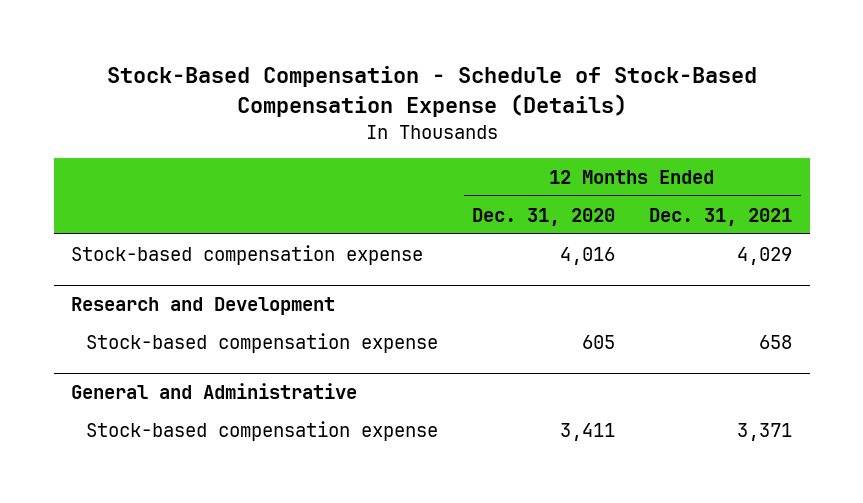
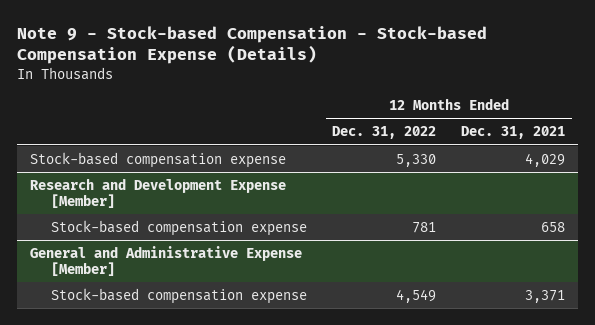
[106,66,757,117] Stock-Based Compensation - Schedule of Stock-Based Compensation Expense (Details) -> [17,25,488,65] Note 9 - Stock-based Compensation - Stock-based Compensation Expense (Details)
[472,207,616,226] Dec. 31, 2020 -> none
none -> [332,126,437,140] Dec. 31, 2022
[70,296,335,315] Research and Development -> [29,177,286,208] Research and Development Expense [Member]
[70,382,357,399] General and Administrative -> [29,245,302,276] General and Administrative Expense [Member]

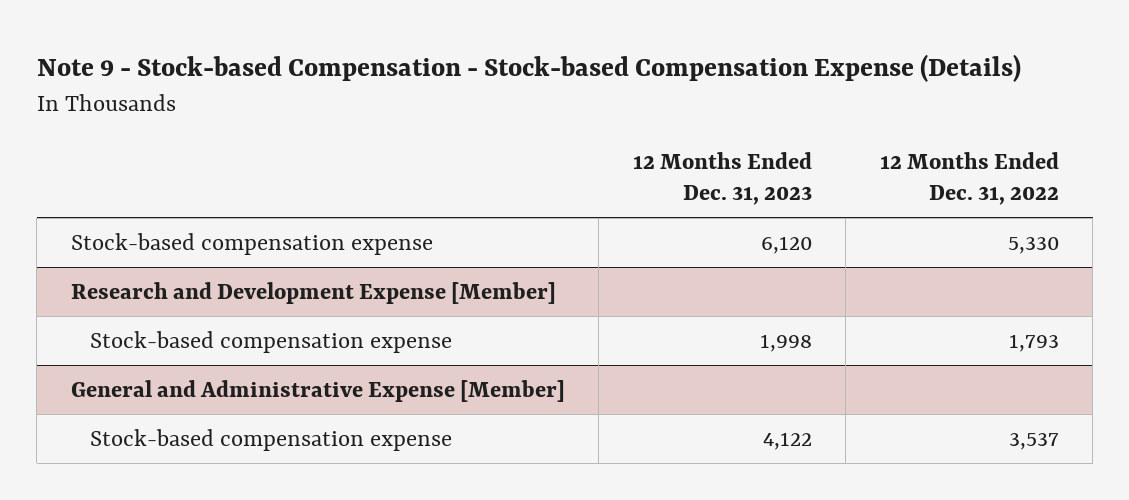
[461,126,566,140] Dec. 31, 2021 -> none
none -> [632,151,812,206] 12 Months Ended Dec. 31, 2023
[412,221,437,233] 781 -> [1008,333,1059,352] 1,793
[396,288,437,303] 4,549 -> [1008,432,1059,450] 3,537

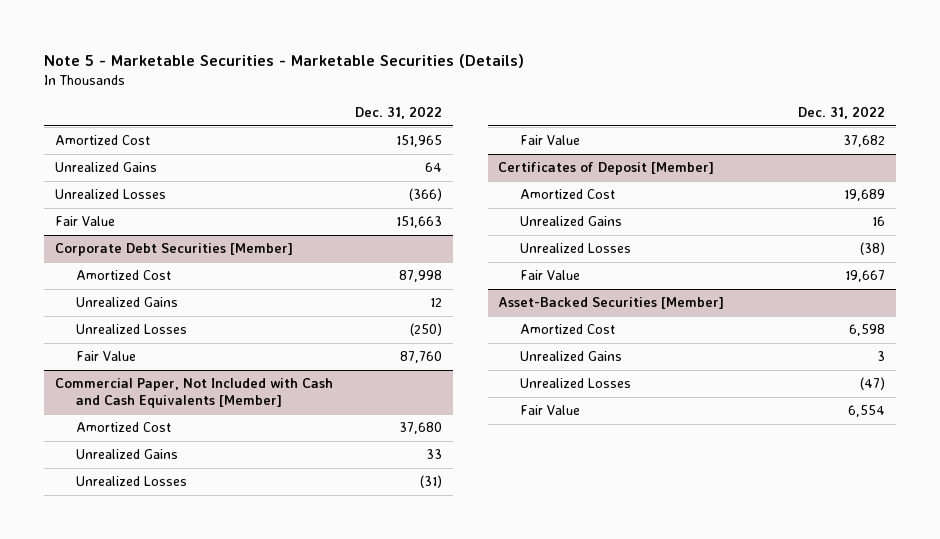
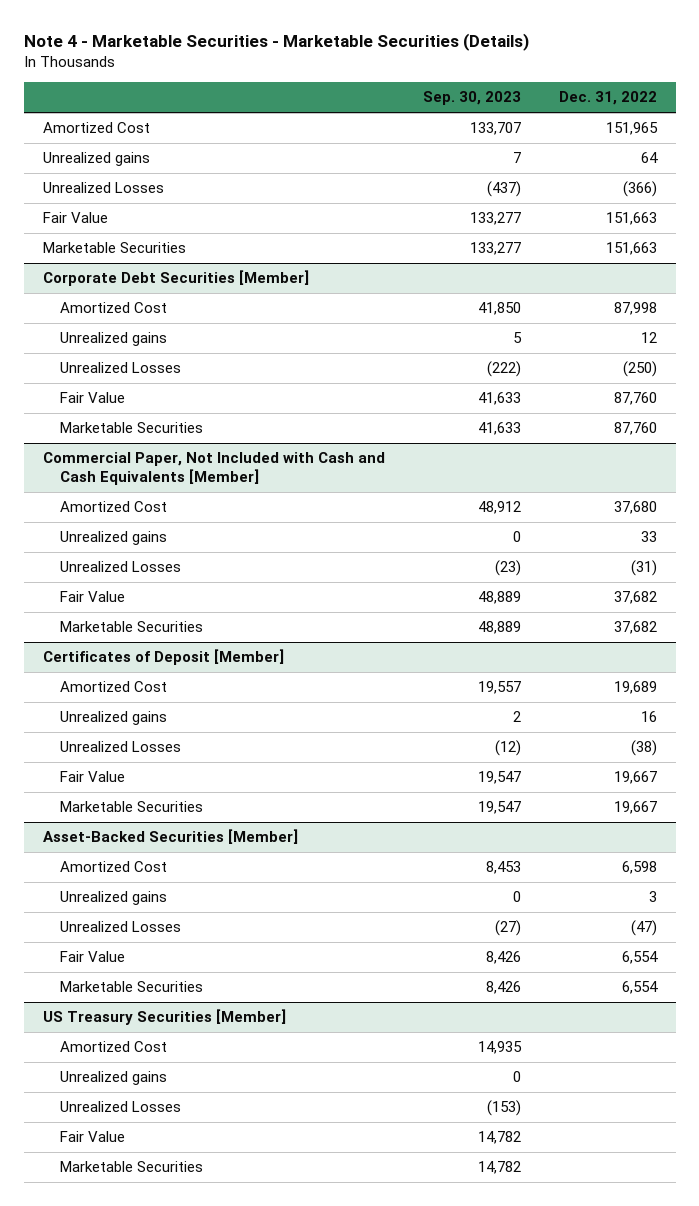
[44,53,525,68] Note 5 - Marketable Securities - Marketable Securities (Details) -> [23,32,529,51] Note 4 - Marketable Securities - Marketable Securities (Details)
none -> [422,91,521,106] Sep. 30, 2023
[55,162,158,173] Unrealized Gains -> [42,152,150,167] Unrealized gains
none -> [42,242,186,254] Marketable Securities
[76,297,179,308] Unrealized Gains -> [60,332,168,347] Unrealized gains
none -> [60,422,204,434] Marketable Securities
[76,449,179,460] Unrealized Gains -> [60,531,168,546] Unrealized gains
none -> [60,621,204,633] Marketable Securities
[519,216,622,227] Unrealized Gains -> [60,711,168,726] Unrealized gains
none -> [60,801,204,813] Marketable Securities
[519,351,622,362] Unrealized Gains -> [60,891,168,906] Unrealized gains
none -> [60,981,204,993] Marketable Securities
none -> [42,1009,286,1026] US Treasury Securities [Member]
none -> [60,1041,168,1053] Amortized Cost
none -> [60,1071,168,1086] Unrealized gains
none -> [60,1101,182,1113] Unrealized Losses
none -> [60,1131,126,1143] Fair Value
none -> [60,1161,204,1173] Marketable Securities

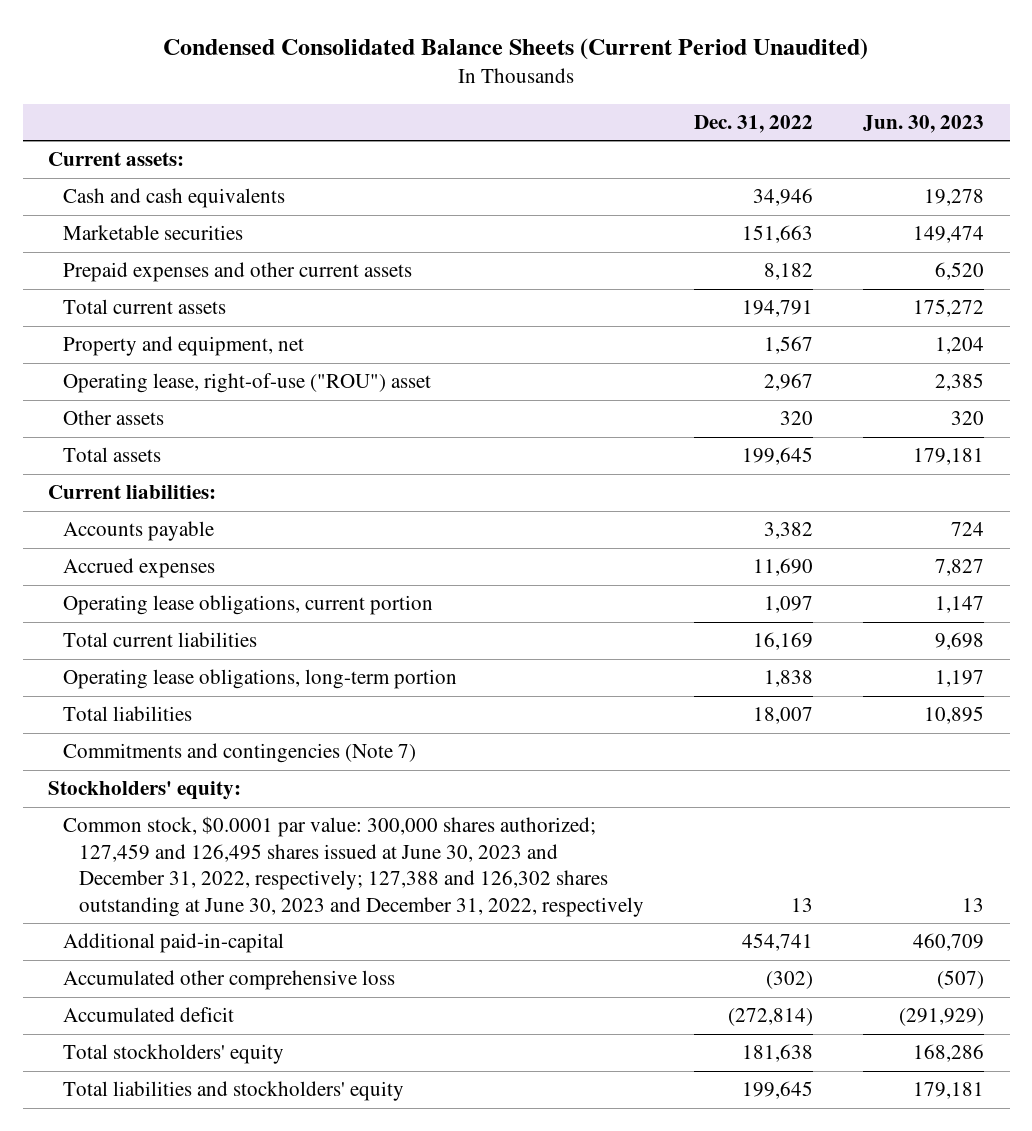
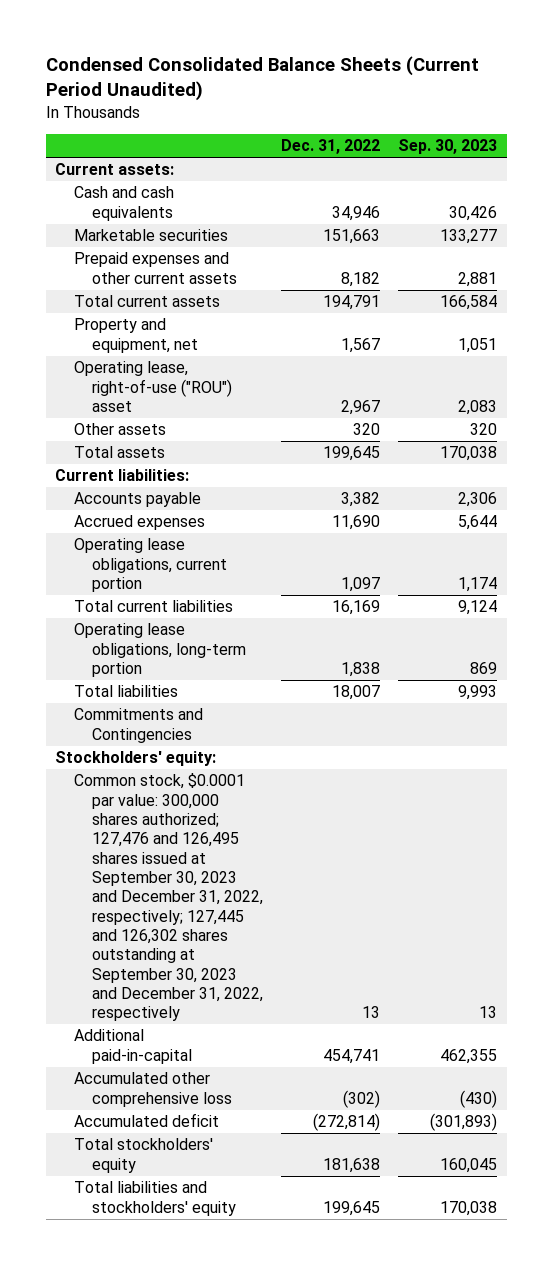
[863,114,985,133] Jun. 30, 2023 -> none
none -> [398,139,498,155] Sep. 30, 2023
[63,743,417,764] Commitments and contingencies (Note 7) -> [73,708,203,743] Commitments and Contingencies
[63,816,644,917] Common stock, $0.0001 par value: 300,000 shares authorized; 127,459 and 126,495 shares issued at June 30, 2023 and December 31, 2022, respectively; 127,388 and 126,302 shares outstanding at June 30, 2023 and December 31, 2022, respectively -> [73,773,263,1022] Common stock, $0.0001 par value: 300,000 shares authorized; 127,476 and 126,495 shares issued at September 30, 2023 and December 31, 2022, respectively; 127,445 and 126,302 shares outstanding at September 30, 2023 and December 31, 2022, respectively

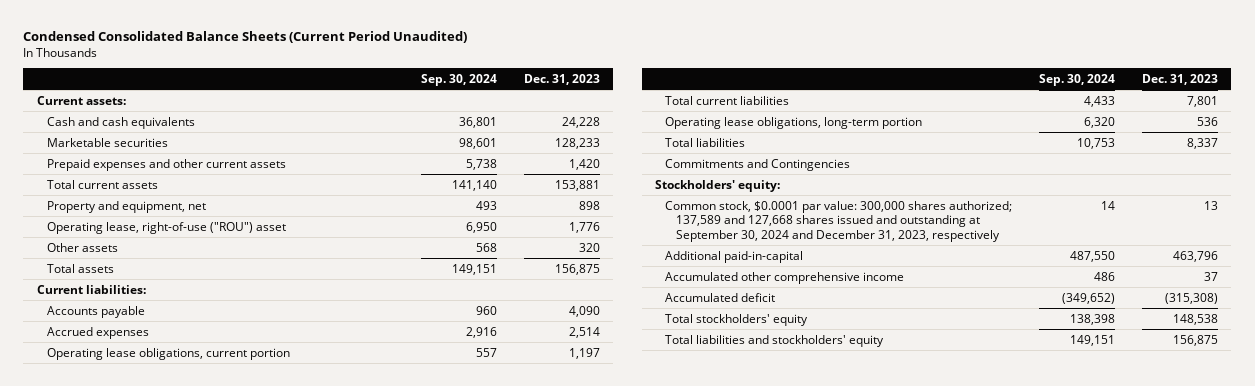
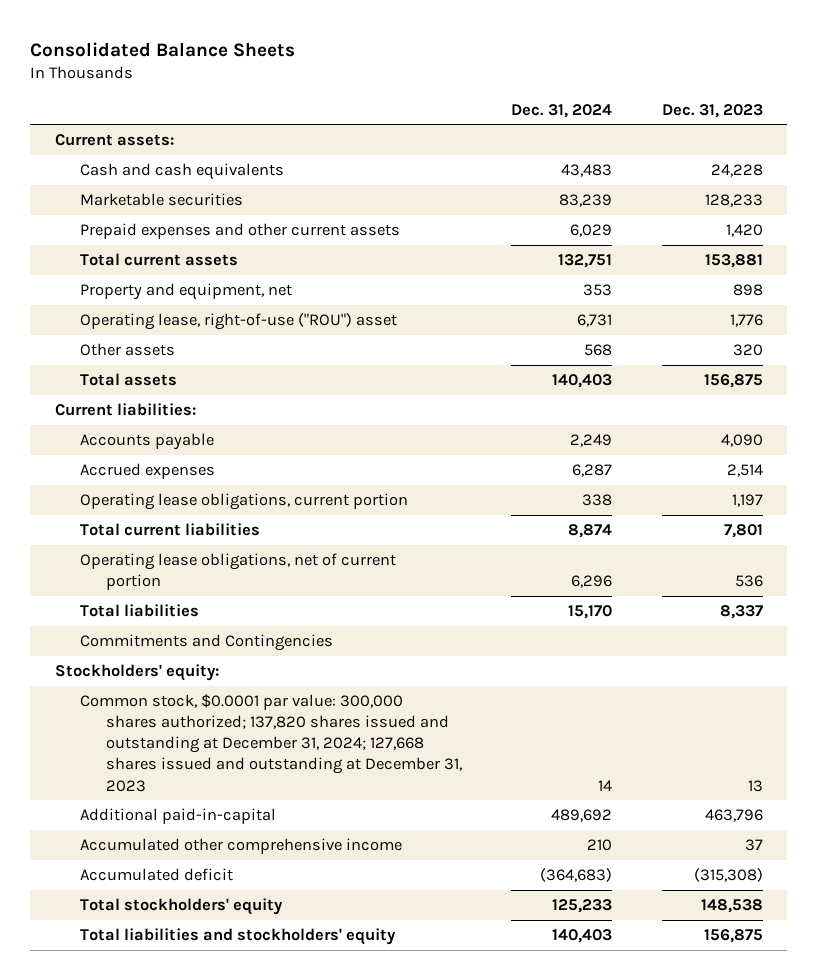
[23,31,468,44] Condensed Consolidated Balance Sheets (Current Period Unaudited) -> [29,41,295,57] Consolidated Balance Sheets
[420,73,497,86] Sep. 30, 2024 -> none
none -> [511,103,613,118] Dec. 31, 2024
[665,116,923,129] Operating lease obligations, long-term portion -> [80,553,397,591] Operating lease obligations, net of current portion
[665,200,1013,243] Common stock, $0.0001 par value: 300,000 shares authorized; 137,589 and 127,668 shares issued and outstanding at September 30, 2024 and December 31, 2023, respectively -> [80,694,462,792] Common stock, $0.0001 par value: 300,000 shares authorized; 137,820 shares issued and outstanding at December 31, 2024; 127,668 shares issued and outstanding at December 31, 2023

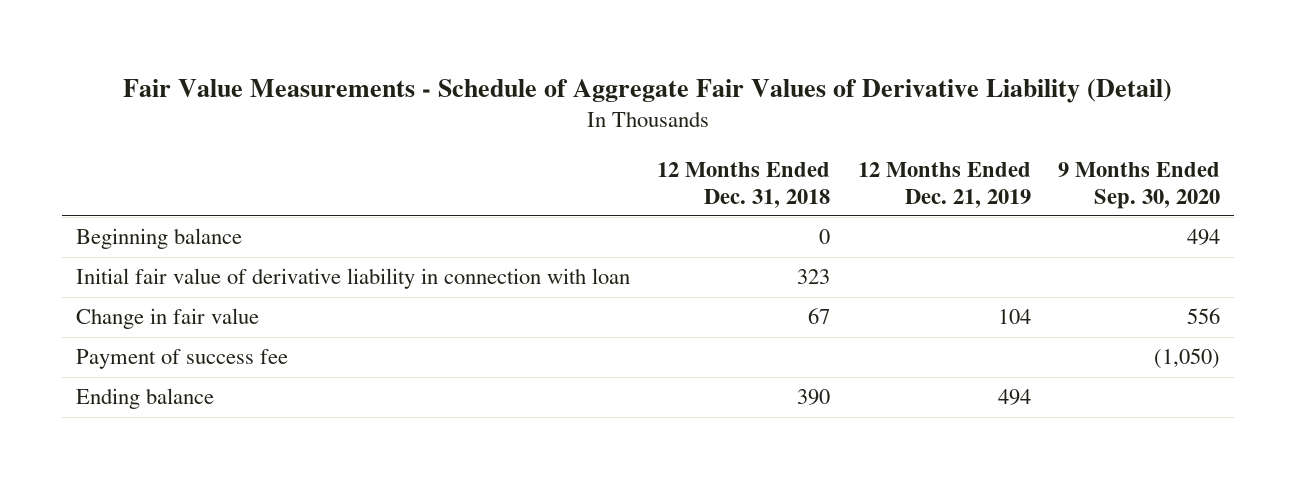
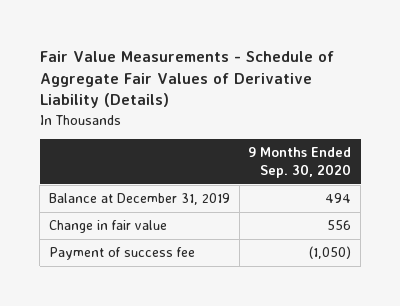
[123,79,1173,104] Fair Value Measurements - Schedule of Aggregate Fair Values of Derivative Liability (Detail) -> [39,50,334,109] Fair Value Measurements - Schedule of Aggregate Fair Values of Derivative Liability (Details)
[657,162,831,208] 12 Months Ended Dec. 31, 2018 -> none
[857,162,1031,208] 12 Months Ended Dec. 21, 2019 -> none
[76,268,631,290] Initial fair value of derivative liability in connection with loan -> none
[76,228,243,250] Beginning balance -> [48,193,230,206] Balance at December 31, 2019
[76,388,215,410] Ending balance -> none

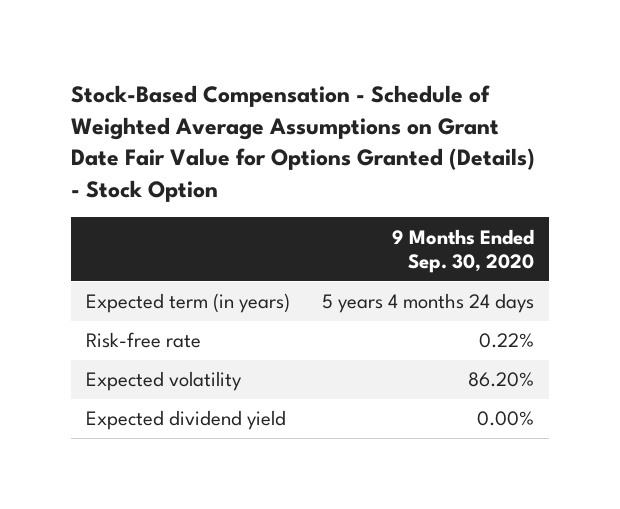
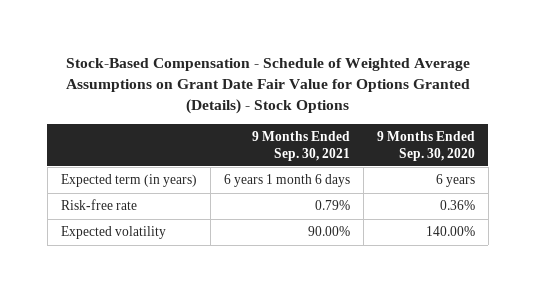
[70,85,535,202] Stock-Based Compensation - Schedule of Weighted Average Assumptions on Grant Date Fair Value for Options Granted (Details) - Stock Option -> [65,58,470,115] Stock-Based Compensation - Schedule of Weighted Average Assumptions on Grant Date Fair Value for Options Granted (Details) - Stock Options
none -> [251,130,350,161] 9 Months Ended Sep. 30, 2021
[86,410,287,431] Expected dividend yield -> none
[321,293,534,314] 5 years 4 months 24 days -> [435,174,475,188] 6 years
[478,333,534,349] 0.22% -> [439,200,475,211] 0.36%
[467,372,534,388] 86.20% -> [425,226,475,237] 140.00%

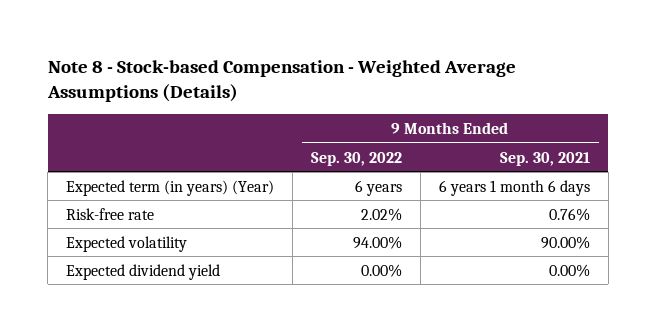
[65,58,470,115] Stock-Based Compensation - Schedule of Weighted Average Assumptions on Grant Date Fair Value for Options Granted (Details) - Stock Options -> [46,59,516,103] Note 8 - Stock-based Compensation - Weighted Average Assumptions (Details)
[376,130,475,161] 9 Months Ended Sep. 30, 2020 -> none
none -> [310,151,402,166] Sep. 30, 2022
[60,174,197,188] Expected term (in years) -> [66,179,275,196] Expected term (in years) (Year)
[314,200,350,211] 0.79% -> [548,207,590,221] 0.76%
none -> [66,263,221,280] Expected dividend yield

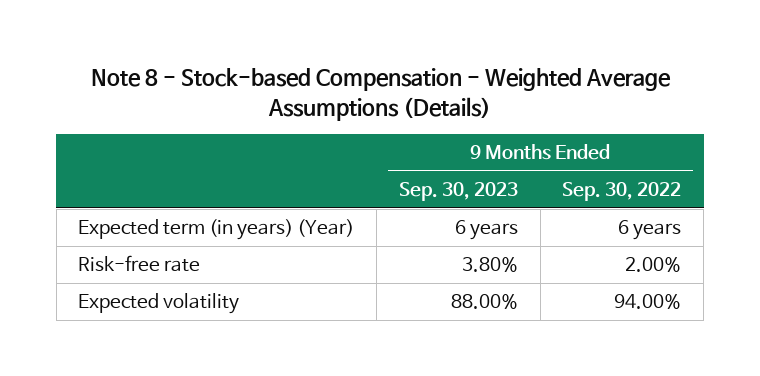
[499,151,590,166] Sep. 30, 2021 -> none
none -> [398,181,518,201] Sep. 30, 2023
[360,207,402,221] 2.02% -> [625,257,682,273] 2.00%
[66,263,221,280] Expected dividend yield -> none

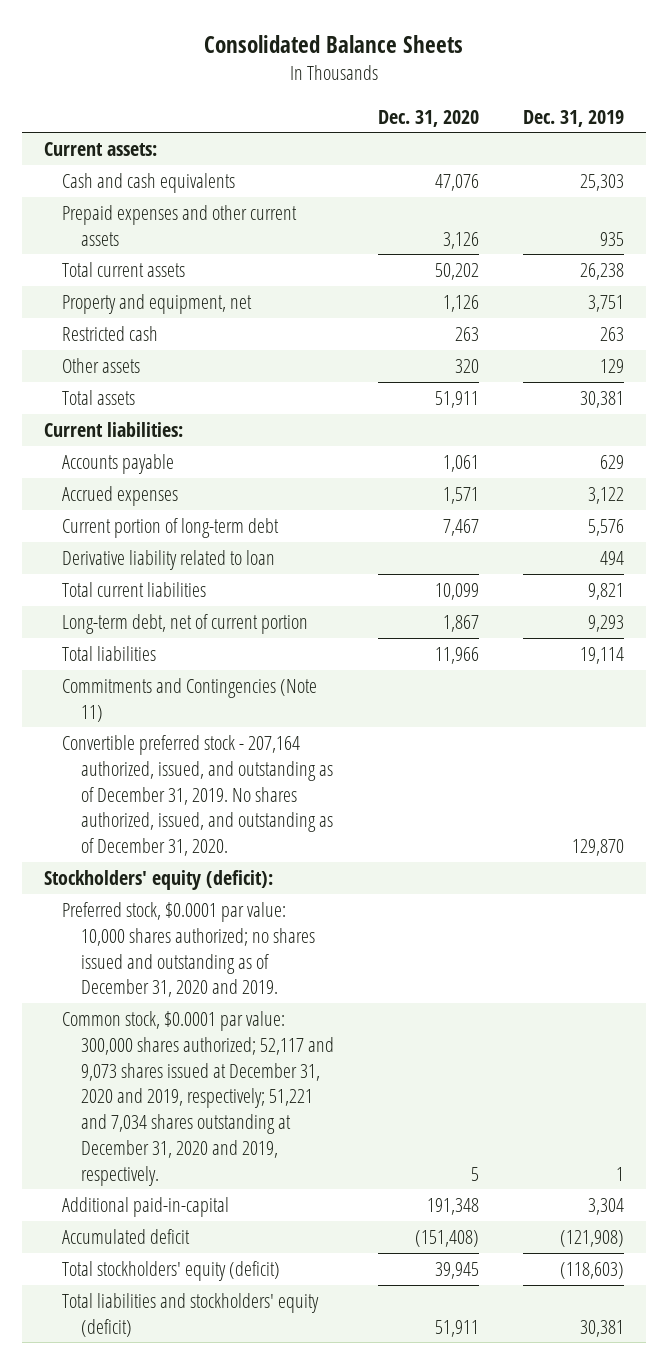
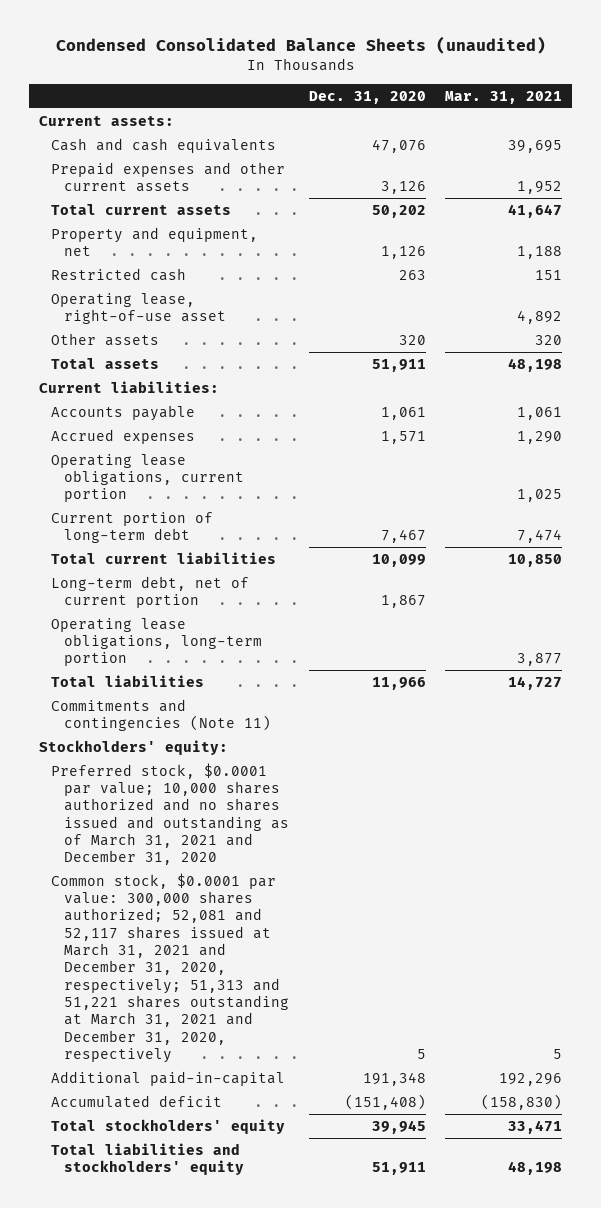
[203,35,463,54] Consolidated Balance Sheets -> [55,35,546,54] Condensed Consolidated Balance Sheets (unaudited)
[523,109,625,127] Dec. 31, 2019 -> none
none -> [445,90,563,104] Mar. 31, 2021
none -> [51,292,226,325] Operating lease, right-of-use asset
none -> [51,453,244,503] Operating lease obligations, current portion
[62,549,276,570] Derivative liability related to loan -> none
none -> [51,617,262,667] Operating lease obligations, long-term portion
[62,734,334,857] Convertible preferred stock - 207,164 authorized, issued, and outstanding as of December 31, 2019. No shares authorized, issued, and outstanding as of December 31, 2020. -> none
[62,677,318,722] Commitments and Contingencies (Note 11) -> [51,698,271,732] Commitments and contingencies (Note 11)
[43,869,273,890] Stockholders' equity (deficit): -> [38,739,228,755] Stockholders' equity:
[62,901,316,998] Preferred stock, $0.0001 par value: 10,000 shares authorized; no shares issued and outstanding as of December 31, 2020 and 2019. -> [51,762,289,866] Preferred stock, $0.0001 par value; 10,000 shares authorized and no shares issued and outstanding as of March 31, 2021 and December 31, 2020
[62,1010,335,1186] Common stock, $0.0001 par value: 300,000 shares authorized; 52,117 and 9,073 shares issued at December 31, 2020 and 2019, respectively; 51,221 and 7,034 shares outstanding at December 31, 2020 and 2019, respectively. -> [51,872,289,1064] Common stock, $0.0001 par value: 300,000 shares authorized; 52,081 and 52,117 shares issued at March 31, 2021 and December 31, 2020, respectively; 51,313 and 51,221 shares outstanding at March 31, 2021 and December 31, 2020, respectively
[62,1260,281,1281] Total stockholders' equity (deficit) -> [51,1118,286,1134] Total stockholders' equity
[62,1292,320,1337] Total liabilities and stockholders' equity (deficit) -> [51,1142,244,1176] Total liabilities and stockholders' equity

